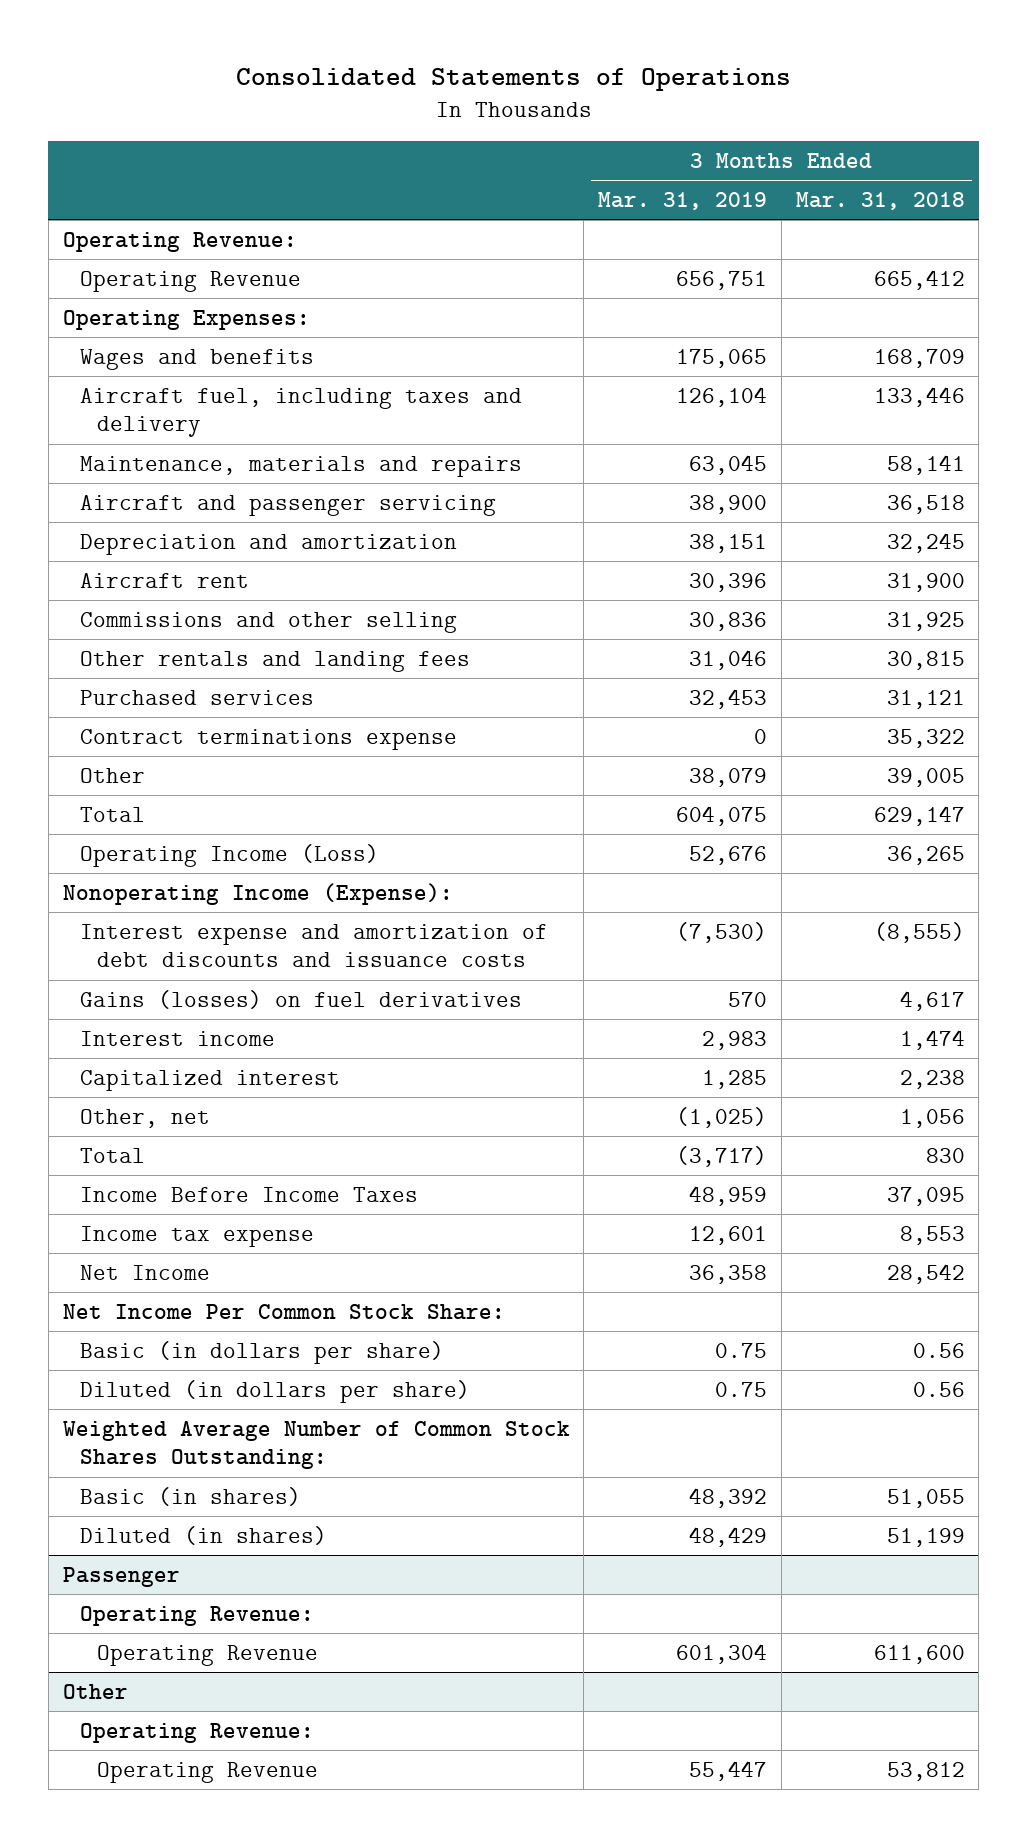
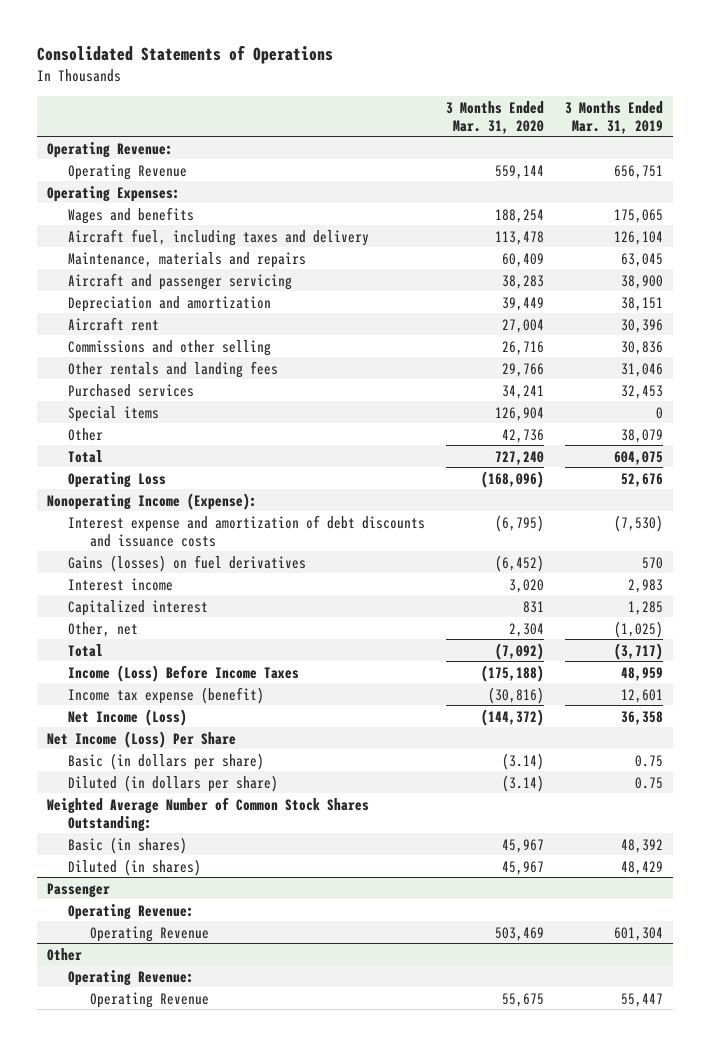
[795,191,965,210] Mar. 31, 2018 -> none
none -> [445,100,544,134] 3 Months Ended Mar. 31, 2020
[79,728,457,750] Contract terminations expense -> none
none -> [68,405,160,422] Special items
[79,843,379,867] Operating Income (Loss) -> [68,471,167,488] Operating Loss
[79,1186,418,1202] Income Before Income Taxes -> [68,664,300,682] Income (Loss) Before Income Taxes
[79,1225,314,1247] Income tax expense -> [68,686,265,704] Income tax expense (benefit)
[79,1264,210,1280] Net Income -> [68,708,188,726] Net Income (Loss)
[62,1303,505,1320] Net Income Per Common Stock Share: -> [46,730,236,748] Net Income (Loss) Per Share

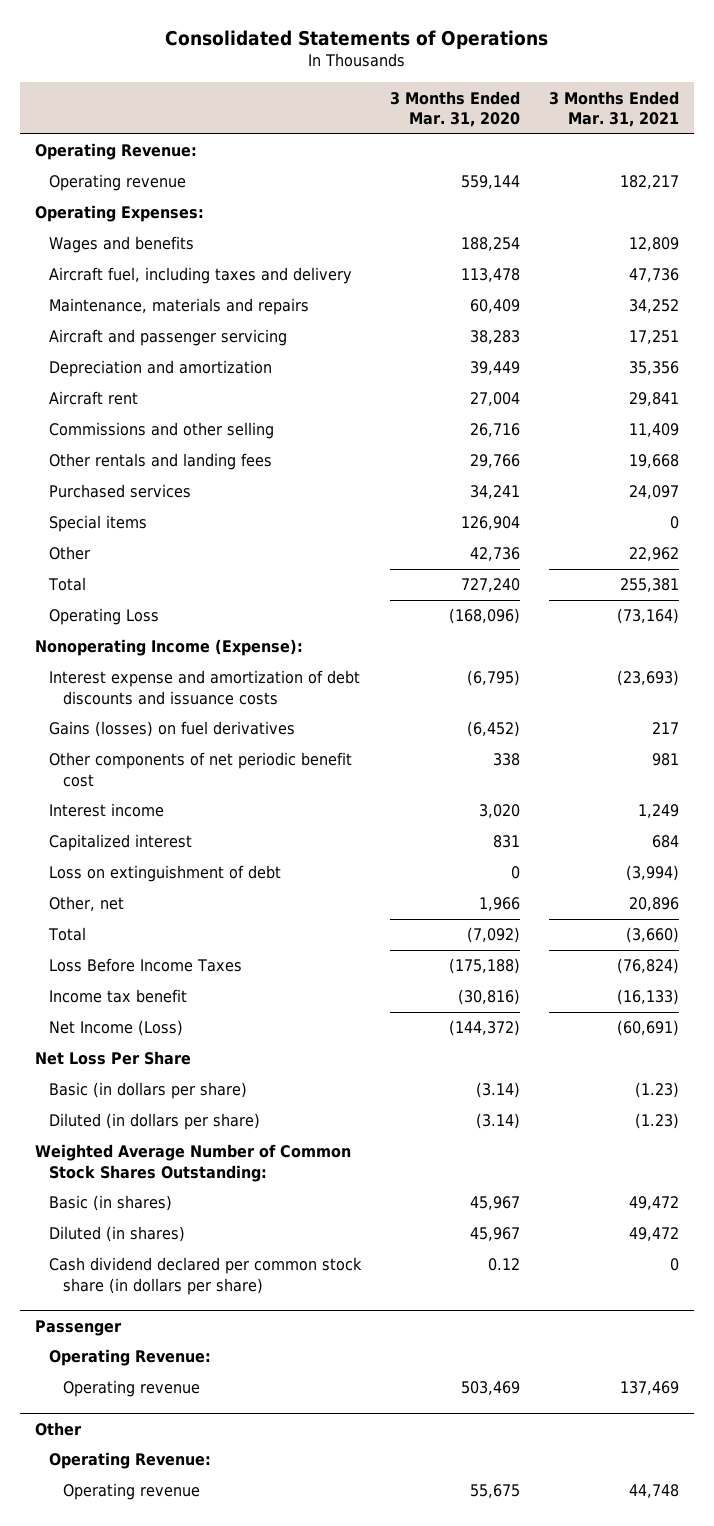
[564,100,663,134] 3 Months Ended Mar. 31, 2019 -> none
none -> [549,90,680,127] 3 Months Ended Mar. 31, 2021
[68,163,188,180] Operating Revenue -> [49,174,187,192] Operating revenue
none -> [49,752,353,787] Other components of net periodic benefit cost
none -> [49,865,282,883] Loss on extinguishment of debt
[508,622,544,637] 2,304 -> [479,897,521,912] 1,966
[68,664,300,682] Income (Loss) Before Income Taxes -> [49,958,243,973] Loss Before Income Taxes
[68,686,265,704] Income tax expense (benefit) -> [49,989,188,1004] Income tax benefit
[46,730,236,748] Net Income (Loss) Per Share -> [34,1051,191,1066] Net Loss Per Share
none -> [49,1257,363,1295] Cash dividend declared per common stock share (in dollars per share)
[89,925,209,942] Operating Revenue -> [63,1380,201,1398] Operating revenue
[89,991,209,1008] Operating Revenue -> [63,1483,201,1501] Operating revenue

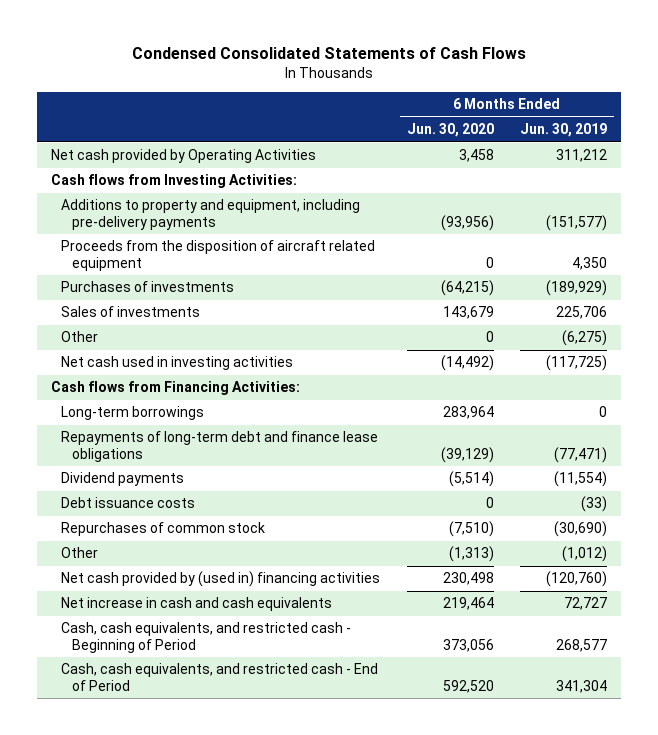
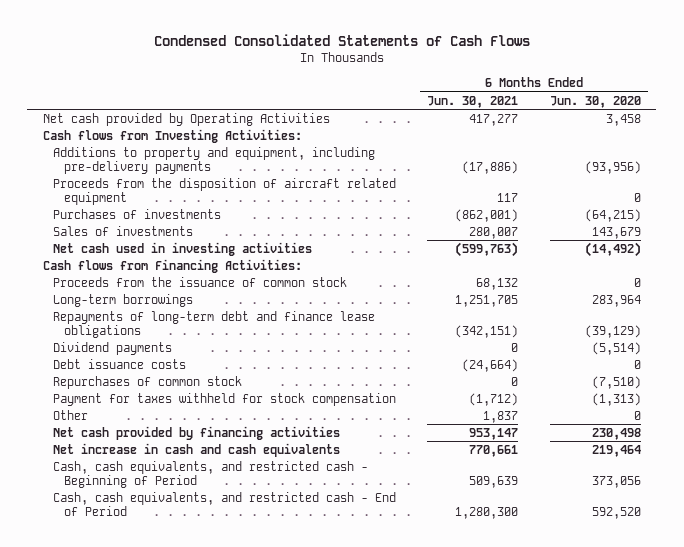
[520,123,608,138] Jun. 30, 2019 -> none
none -> [427,95,519,108] Jun. 30, 2021
none -> [53,276,348,287] Proceeds from the issuance of common stock
[61,547,99,559] Other -> [53,392,397,406] Payment for taxes withheld for stock compensation
[61,331,99,343] Other -> [53,409,89,420] Other
[61,571,381,588] Net cash provided by (used in) financing activities -> [53,425,341,440] Net cash provided by financing activities

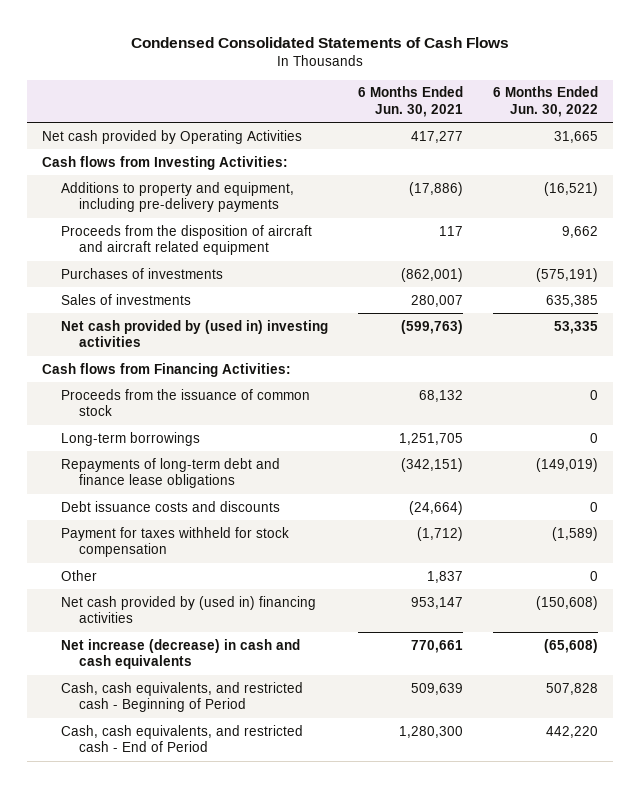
[549,95,641,108] Jun. 30, 2020 -> none
none -> [493,86,599,117] 6 Months Ended Jun. 30, 2022
[53,177,397,205] Proceeds from the disposition of aircraft related equipment -> [60,224,312,256] Proceeds from the disposition of aircraft and aircraft related equipment
[53,241,313,256] Net cash used in investing activities -> [60,319,328,348] Net cash provided by (used in) investing activities
[53,341,173,355] Dividend payments -> none
[53,375,243,389] Repurchases of common stock -> none
[53,358,187,369] Debt issuance costs -> [60,500,280,512] Debt issuance costs and discounts
[53,425,341,440] Net cash provided by financing activities -> [60,595,316,624] Net cash provided by (used in) financing activities
[53,442,341,457] Net increase in cash and cash equivalents -> [60,638,300,670] Net increase (decrease) in cash and cash equivalents

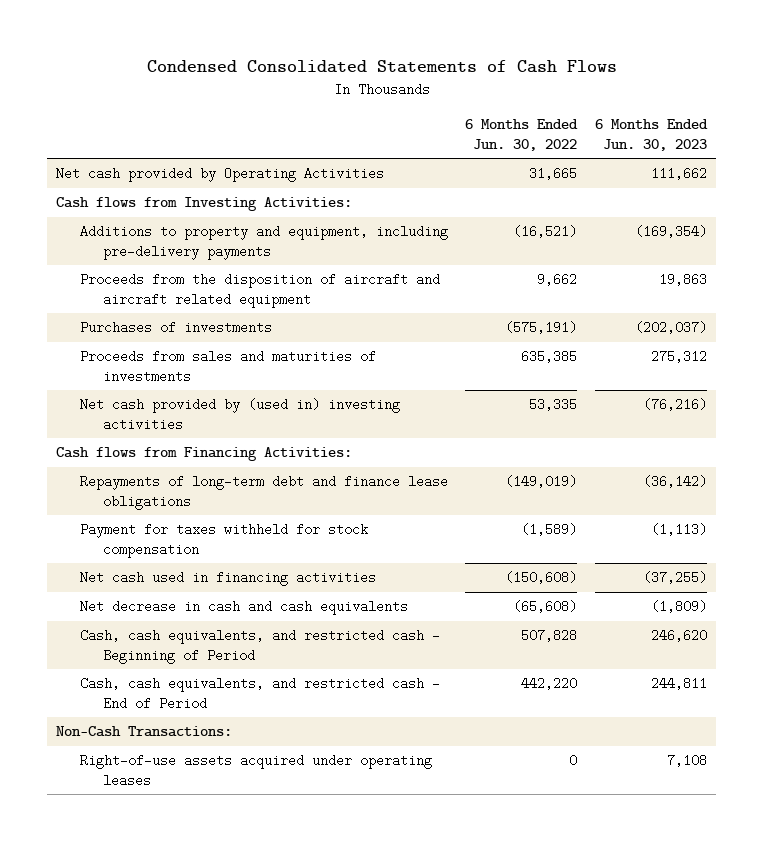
[357,86,463,117] 6 Months Ended Jun. 30, 2021 -> none
none -> [595,119,709,151] 6 Months Ended Jun. 30, 2023
[60,293,191,305] Sales of investments -> [79,350,376,383] Proceeds from sales and maturities of investments
[60,388,310,417] Proceeds from the issuance of common stock -> none
[60,431,200,446] Long-term borrowings -> none
[60,500,280,512] Debt issuance costs and discounts -> none
[60,569,97,581] Other -> none
[60,595,316,624] Net cash provided by (used in) financing activities -> [79,571,376,587] Net cash used in financing activities
[60,638,300,670] Net increase (decrease) in cash and cash equivalents -> [79,600,408,616] Net decrease in cash and cash equivalents
none -> [55,726,232,738] Non-Cash Transactions:
none -> [79,754,432,787] Right-of-use assets acquired under operating leases

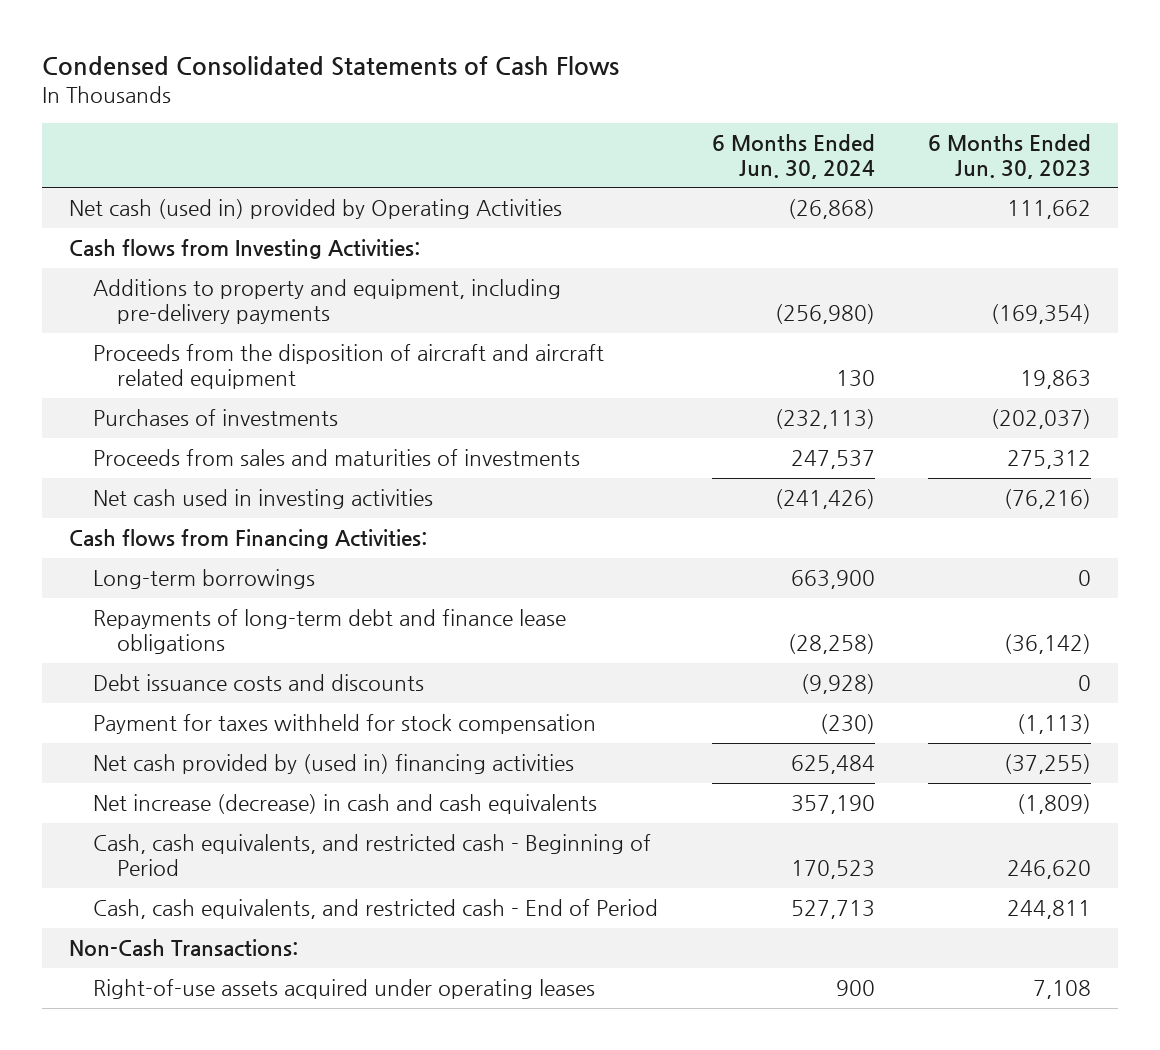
[465,119,579,151] 6 Months Ended Jun. 30, 2022 -> none
none -> [711,133,875,179] 6 Months Ended Jun. 30, 2024
[55,167,384,183] Net cash provided by Operating Activities -> [68,199,562,220] Net cash (used in) provided by Operating Activities
[79,398,400,431] Net cash provided by (used in) investing activities -> [93,489,434,510] Net cash used in investing activities
none -> [93,569,316,590] Long-term borrowings
none -> [93,674,425,692] Debt issuance costs and discounts
[79,571,376,587] Net cash used in financing activities -> [93,754,575,775] Net cash provided by (used in) financing activities
[79,600,408,616] Net decrease in cash and cash equivalents -> [93,794,598,815] Net increase (decrease) in cash and cash equivalents

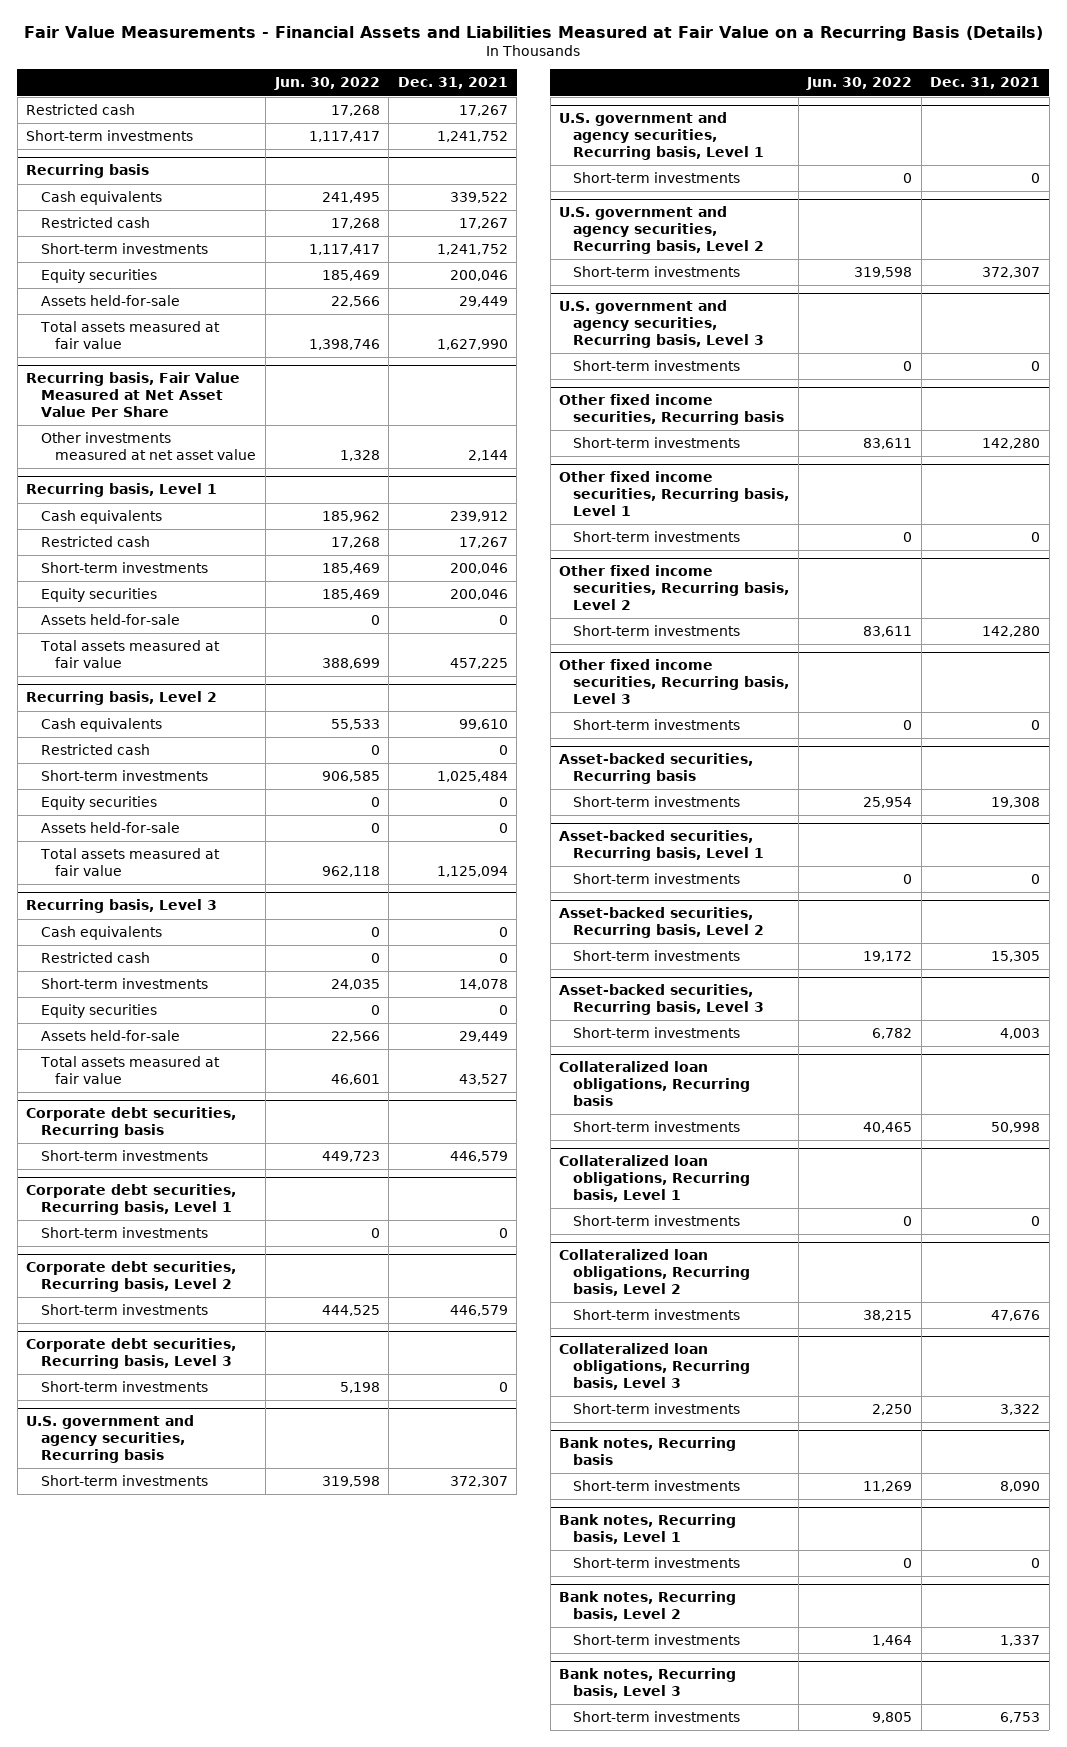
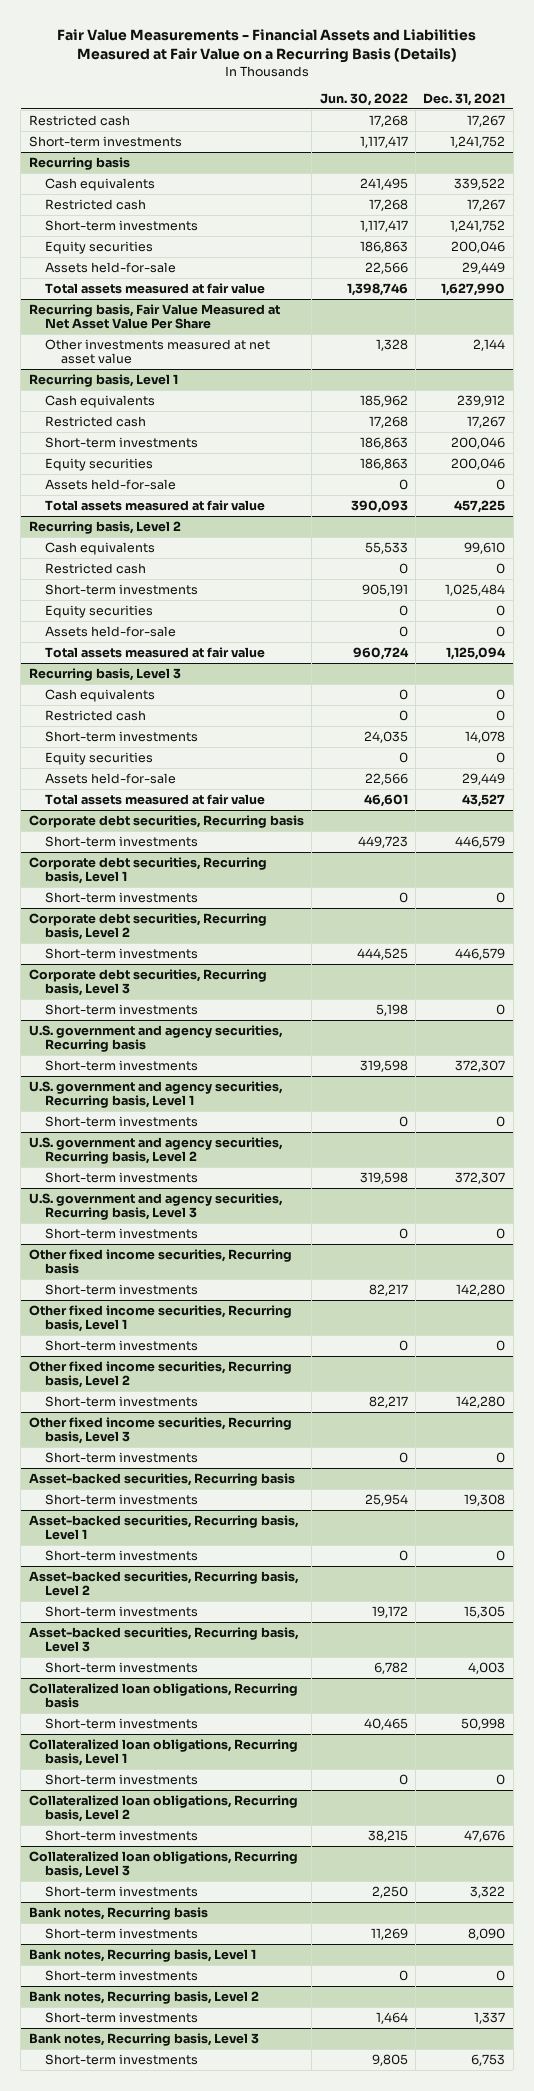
[321,270,380,282] 185,469 -> [359,240,408,253] 186,863
[321,563,380,575] 185,469 -> [359,436,408,449] 186,863
[321,589,380,601] 185,469 -> [359,457,408,470] 186,863
[321,657,380,669] 388,699 -> [350,499,408,513] 390,093
[321,771,380,783] 906,585 -> [361,583,408,596] 905,191
[321,865,380,877] 962,118 -> [352,646,409,660] 960,724
[863,438,913,450] 83,611 -> [368,1283,408,1296] 82,217
[863,626,913,638] 83,611 -> [368,1395,408,1408] 82,217

